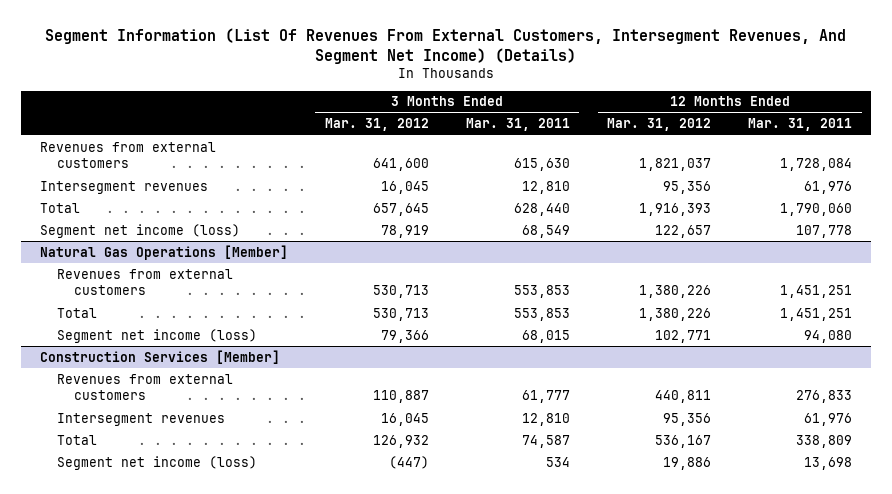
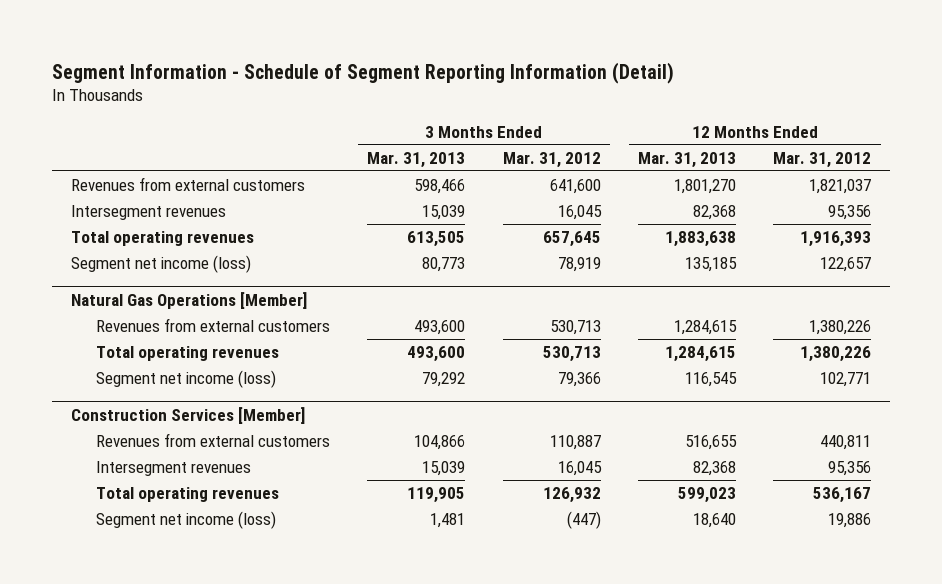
[44,27,846,64] Segment Information (List Of Revenues From External Customers, Intersegment Revenues, And Segment Net Income) (Details) -> [52,61,675,84] Segment Information - Schedule of Segment Reporting Information (Detail)
[465,118,570,132] Mar. 31, 2011 -> none
[748,118,853,132] Mar. 31, 2011 -> none
none -> [367,151,466,168] Mar. 31, 2013
none -> [637,151,736,168] Mar. 31, 2013
[39,202,80,213] Total -> [70,231,254,247] Total operating revenues
[56,307,97,318] Total -> [96,346,280,362] Total operating revenues
[56,434,97,445] Total -> [96,487,280,503] Total operating revenues

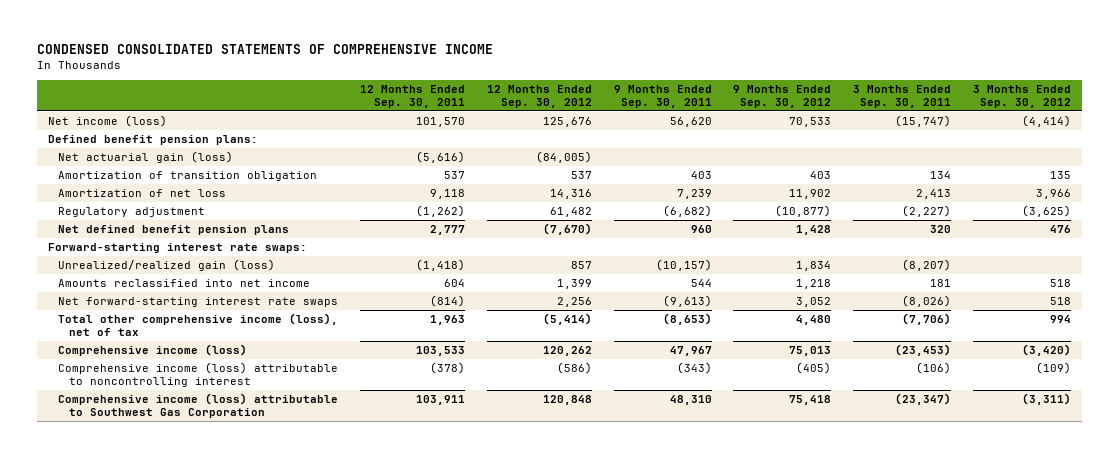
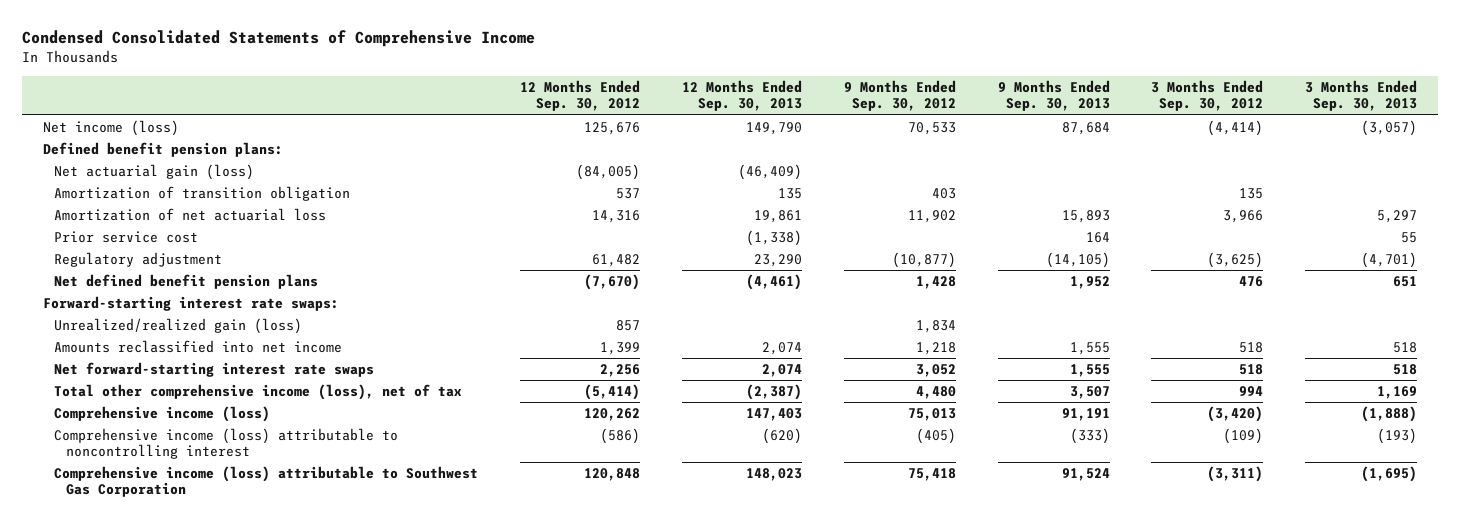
[36,43,493,54] CONDENSED CONSOLIDATED STATEMENTS OF COMPREHENSIVE INCOME -> [21,30,535,48] Condensed Consolidated Statements of Comprehensive Income
[359,84,465,109] 12 Months Ended Sep. 30, 2011 -> none
[613,84,712,109] 9 Months Ended Sep. 30, 2011 -> none
[853,84,952,109] 3 Months Ended Sep. 30, 2011 -> none
none -> [681,80,802,112] 12 Months Ended Sep. 30, 2013
none -> [997,80,1110,112] 9 Months Ended Sep. 30, 2013
none -> [1305,80,1418,112] 3 Months Ended Sep. 30, 2013
[58,188,227,197] Amortization of net loss -> [54,207,327,221] Amortization of net actuarial loss
none -> [54,230,199,243] Prior service cost

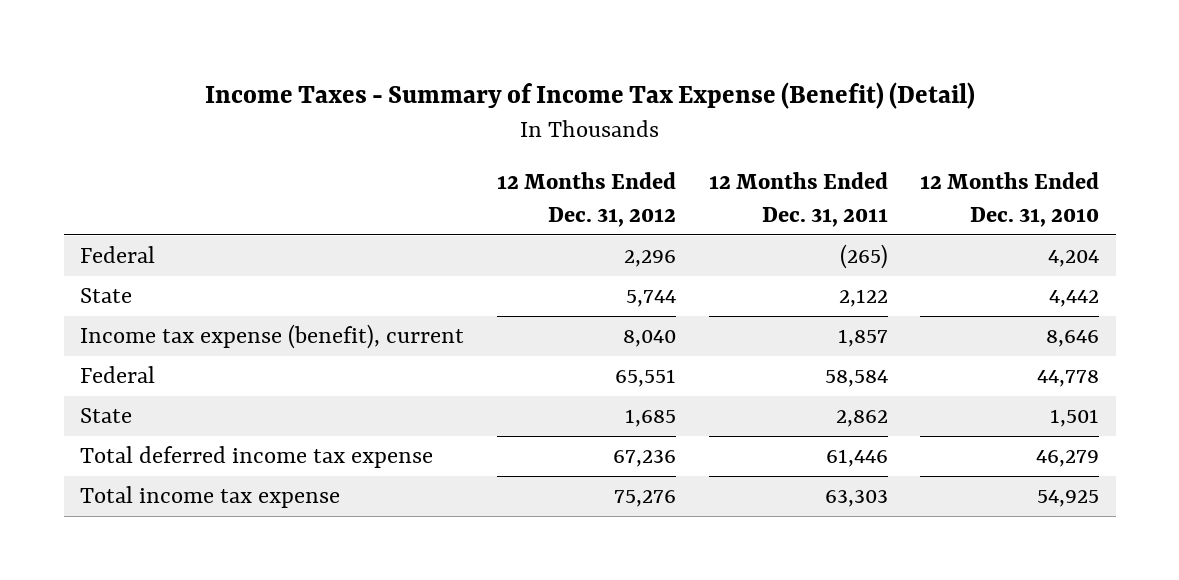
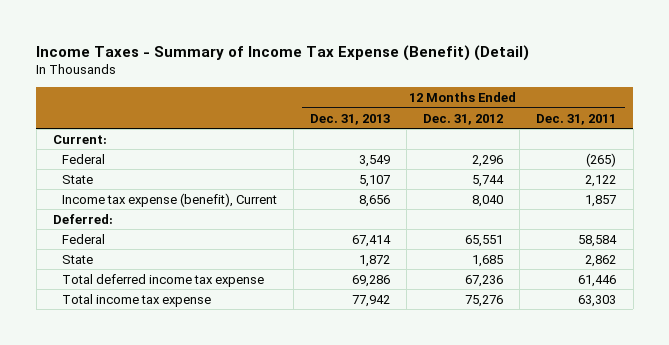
[920,172,1100,227] 12 Months Ended Dec. 31, 2010 -> none
none -> [310,113,391,125] Dec. 31, 2013
none -> [52,134,107,144] Current:
[80,324,465,350] Income tax expense (benefit), current -> [62,192,278,207] Income tax expense (benefit), Current
none -> [52,213,113,224] Deferred:

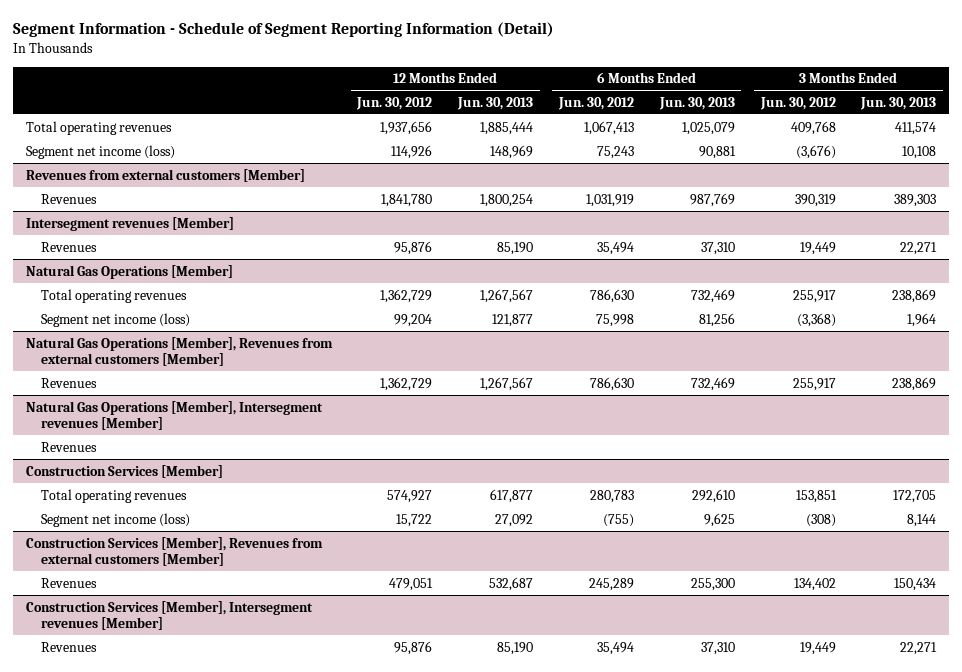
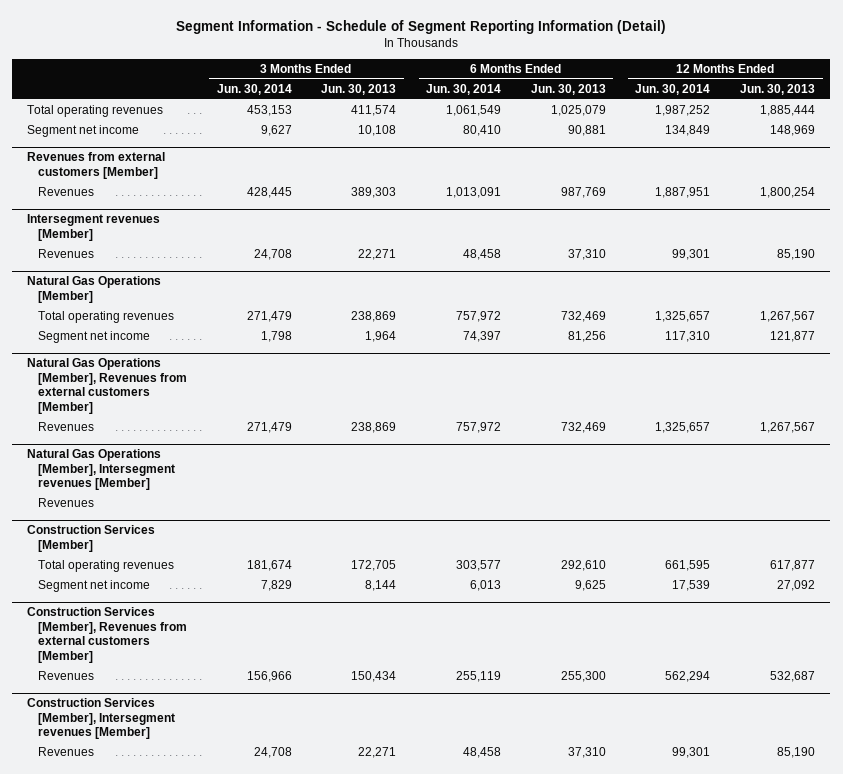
[356,96,433,110] Jun. 30, 2012 -> none
[557,96,634,110] Jun. 30, 2012 -> none
[759,96,836,110] Jun. 30, 2012 -> none
none -> [216,83,292,95] Jun. 30, 2014
none -> [425,83,501,95] Jun. 30, 2014
none -> [635,83,711,95] Jun. 30, 2014
[25,144,175,159] Segment net income (loss) -> [27,124,140,137] Segment net income
[41,312,191,327] Segment net income (loss) -> [37,330,150,343] Segment net income
[41,512,191,527] Segment net income (loss) -> [37,579,150,592] Segment net income

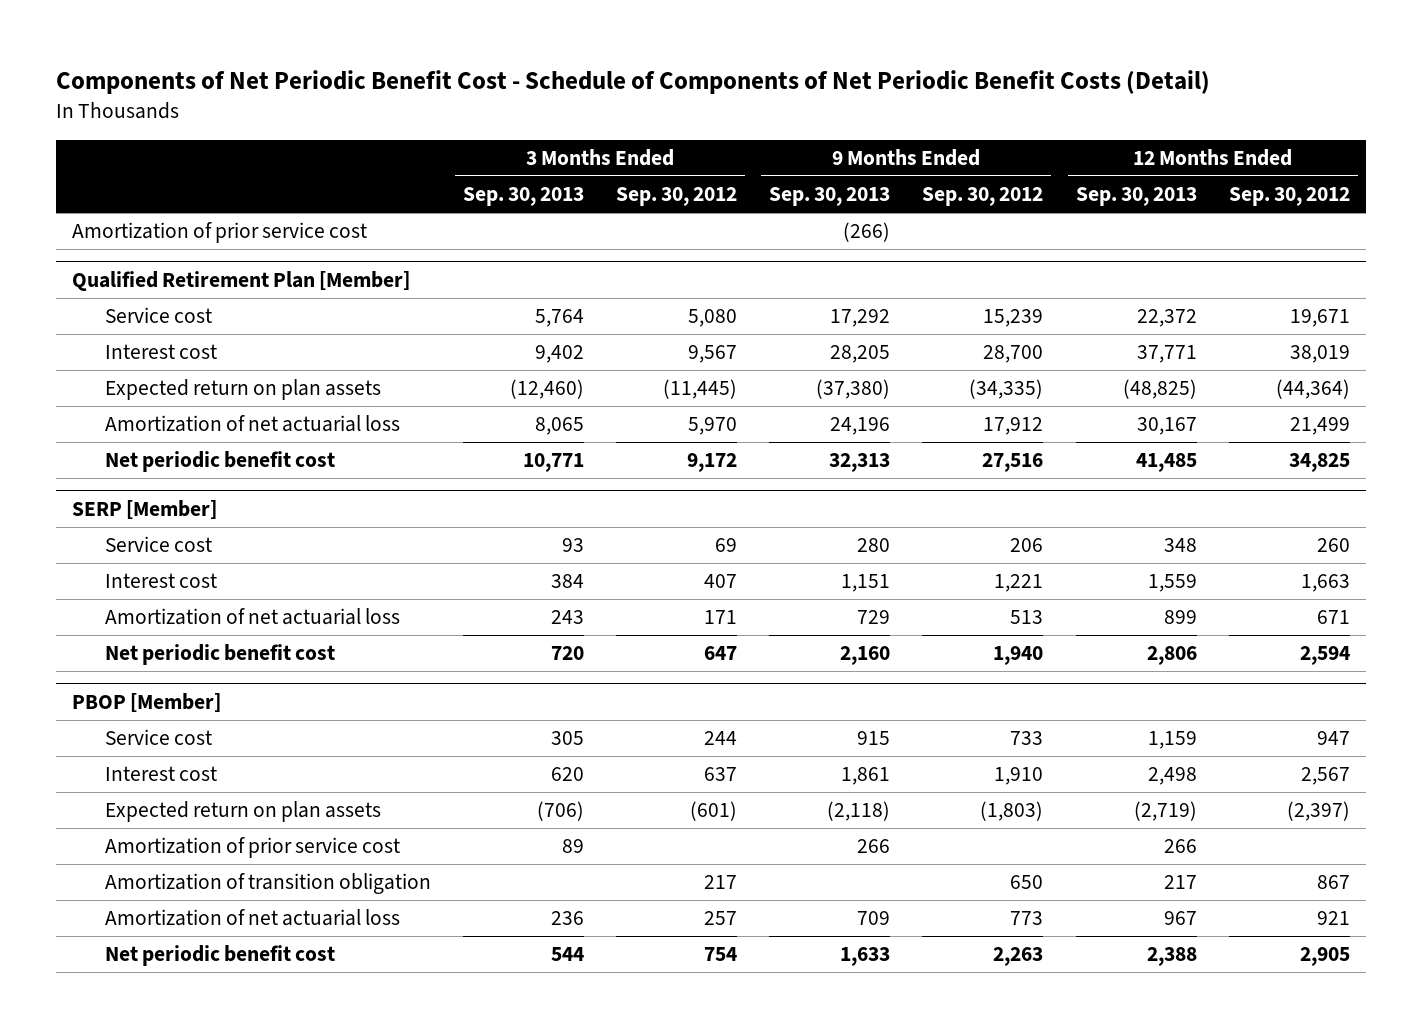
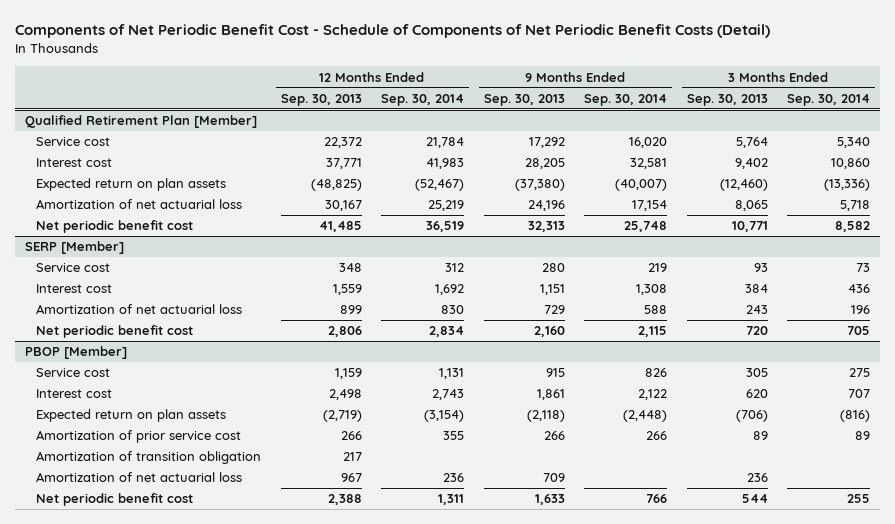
[616,187,738,207] Sep. 30, 2012 -> none
[922,187,1044,207] Sep. 30, 2012 -> none
[1228,187,1350,207] Sep. 30, 2012 -> none
none -> [381,93,465,106] Sep. 30, 2014
none -> [584,93,668,106] Sep. 30, 2014
none -> [787,93,871,106] Sep. 30, 2014
[71,222,367,244] Amortization of prior service cost -> none

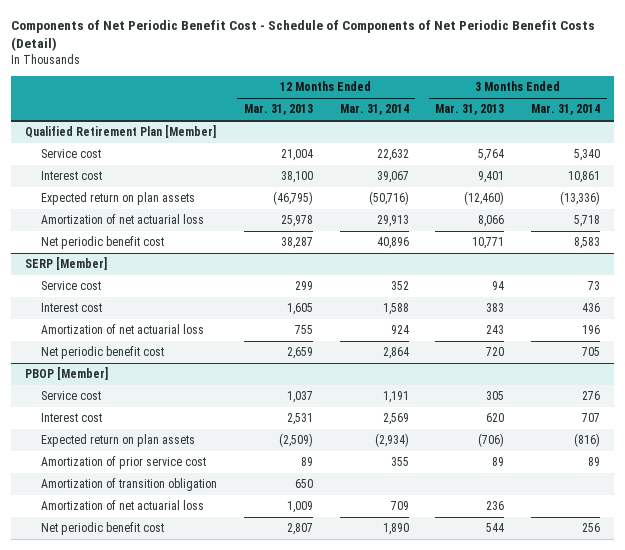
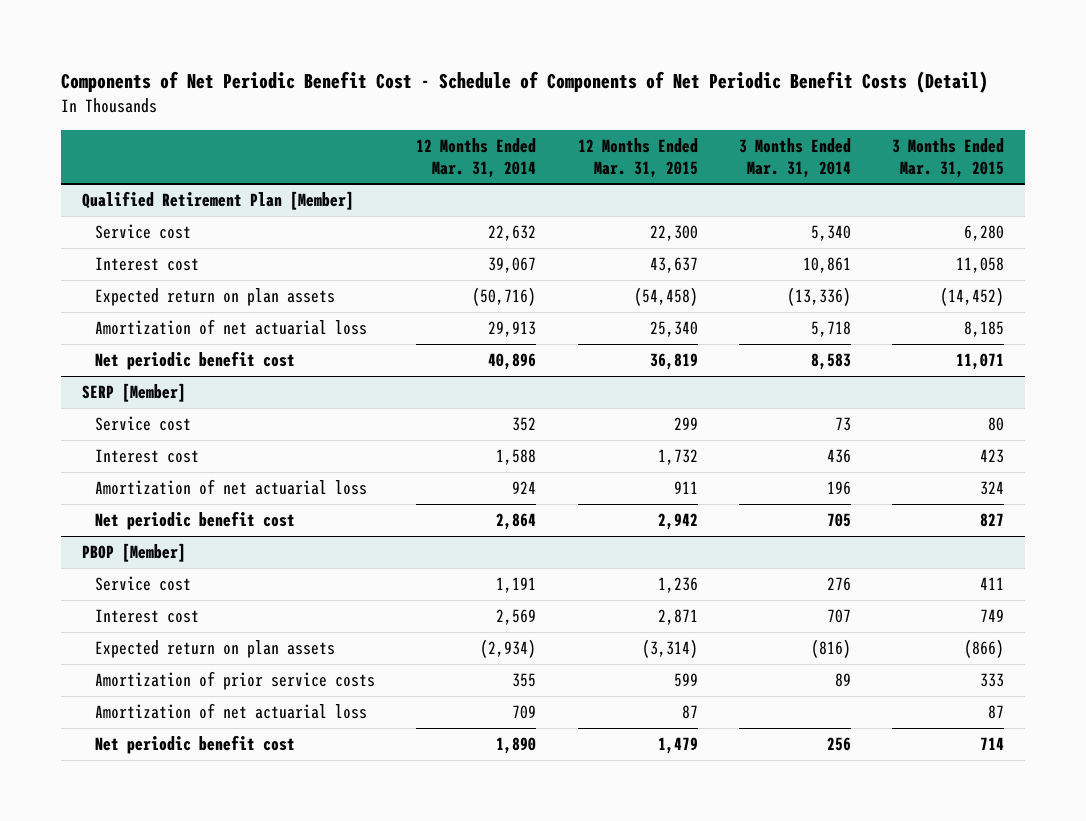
[243,104,313,116] Mar. 31, 2013 -> none
[435,104,505,116] Mar. 31, 2013 -> none
none -> [577,137,698,178] 12 Months Ended Mar. 31, 2015
none -> [892,137,1005,178] 3 Months Ended Mar. 31, 2015
[40,478,217,492] Amortization of transition obligation -> none
[40,456,206,470] Amortization of prior service cost -> [94,671,375,691] Amortization of prior service costs

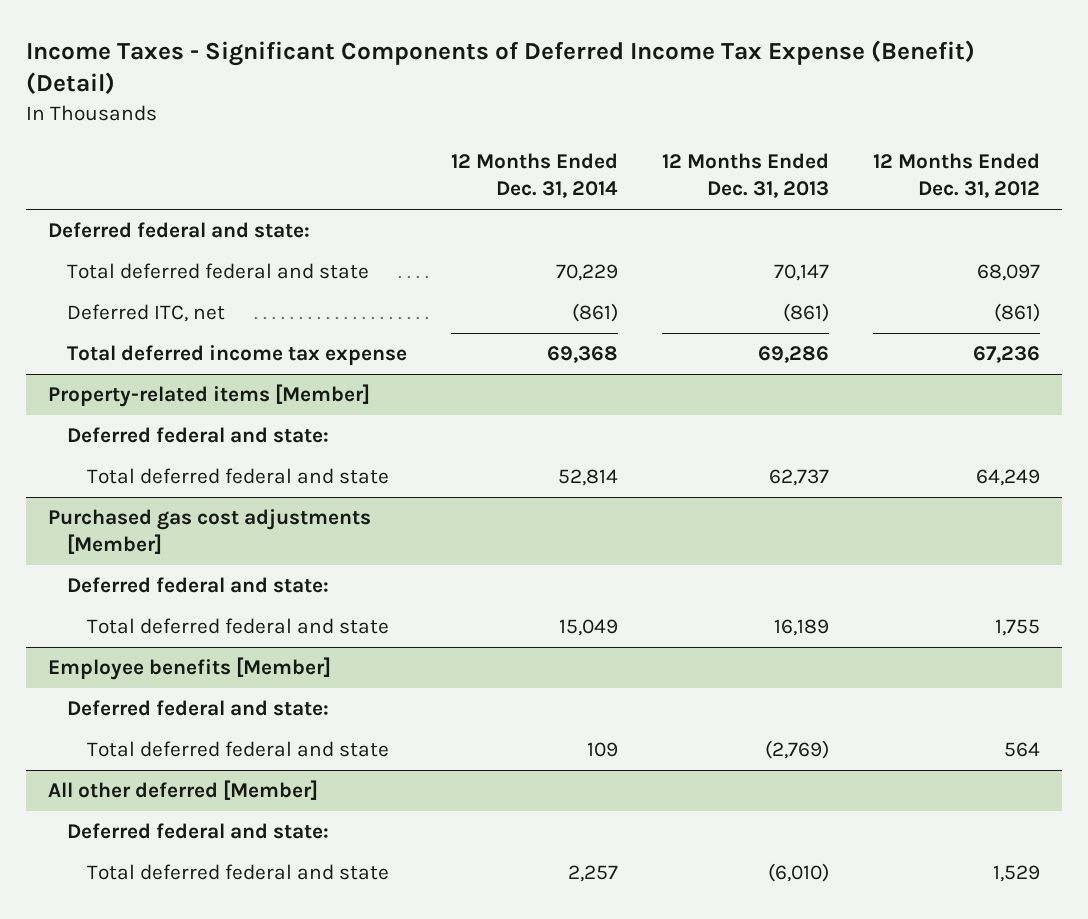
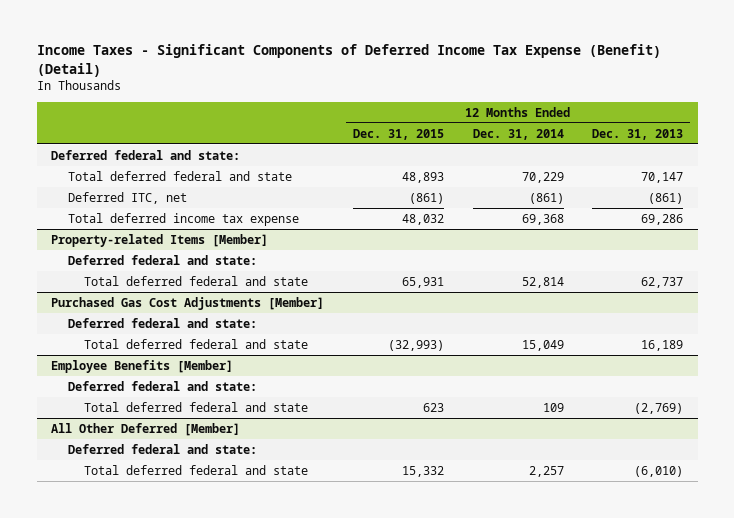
[873,153,1041,199] 12 Months Ended Dec. 31, 2012 -> none
none -> [352,128,444,140] Dec. 31, 2015
[47,384,370,408] Property-related items [Member] -> [51,233,269,247] Property-related Items [Member]
[47,509,371,555] Purchased gas cost adjustments [Member] -> [51,296,325,310] Purchased Gas Cost Adjustments [Member]
[47,657,331,681] Employee benefits [Member] -> [51,359,234,373] Employee Benefits [Member]
[47,780,318,801] All other deferred [Member] -> [51,422,241,436] All Other Deferred [Member]

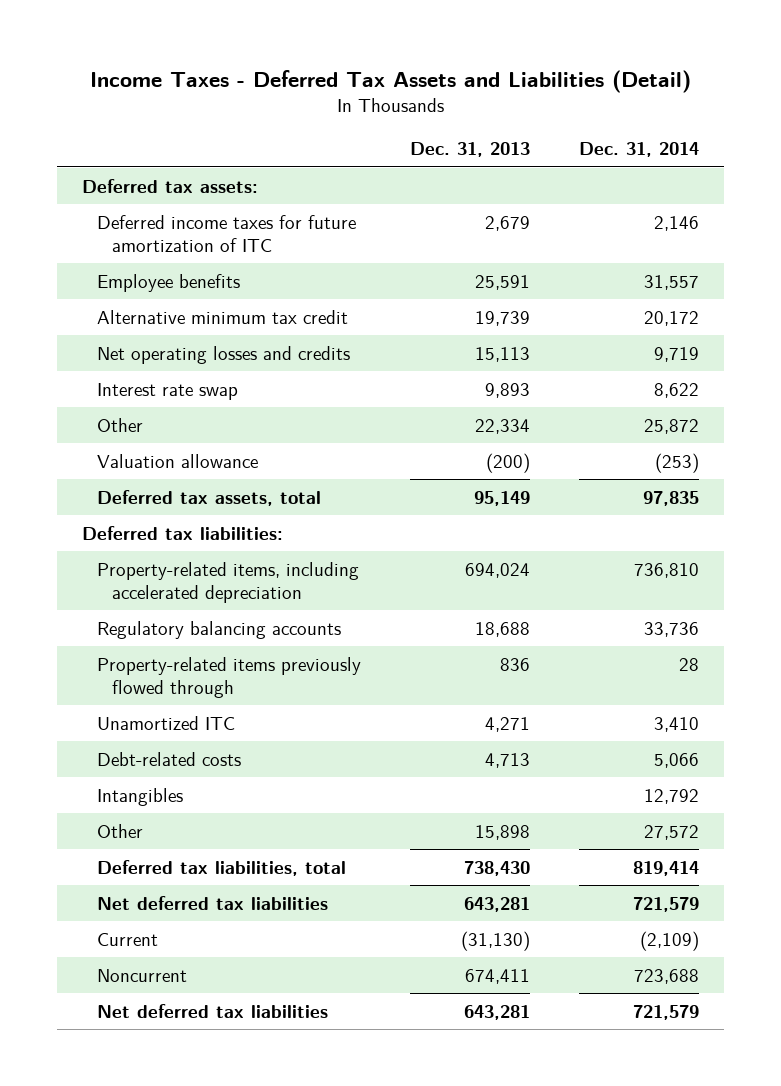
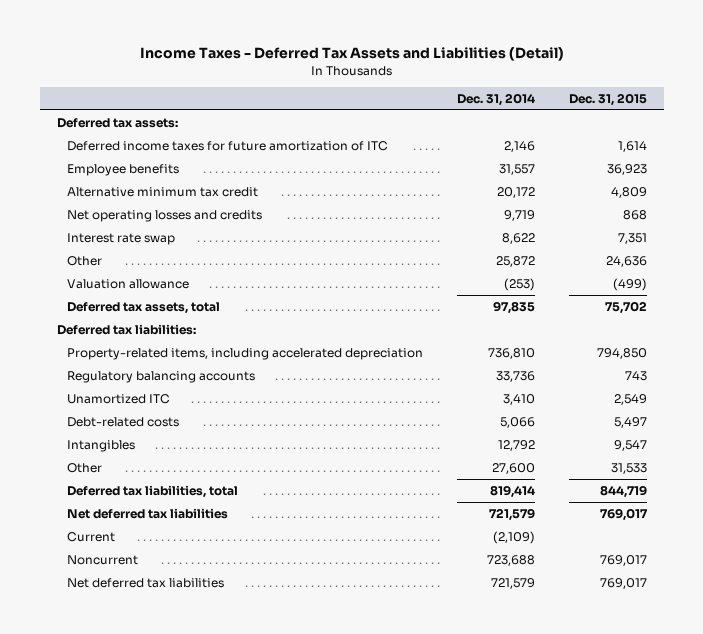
[409,142,530,158] Dec. 31, 2013 -> none
none -> [568,92,647,106] Dec. 31, 2015
[96,656,361,698] Property-related items previously flowed through -> none
[644,824,700,840] 27,572 -> [491,462,535,474] 27,600

